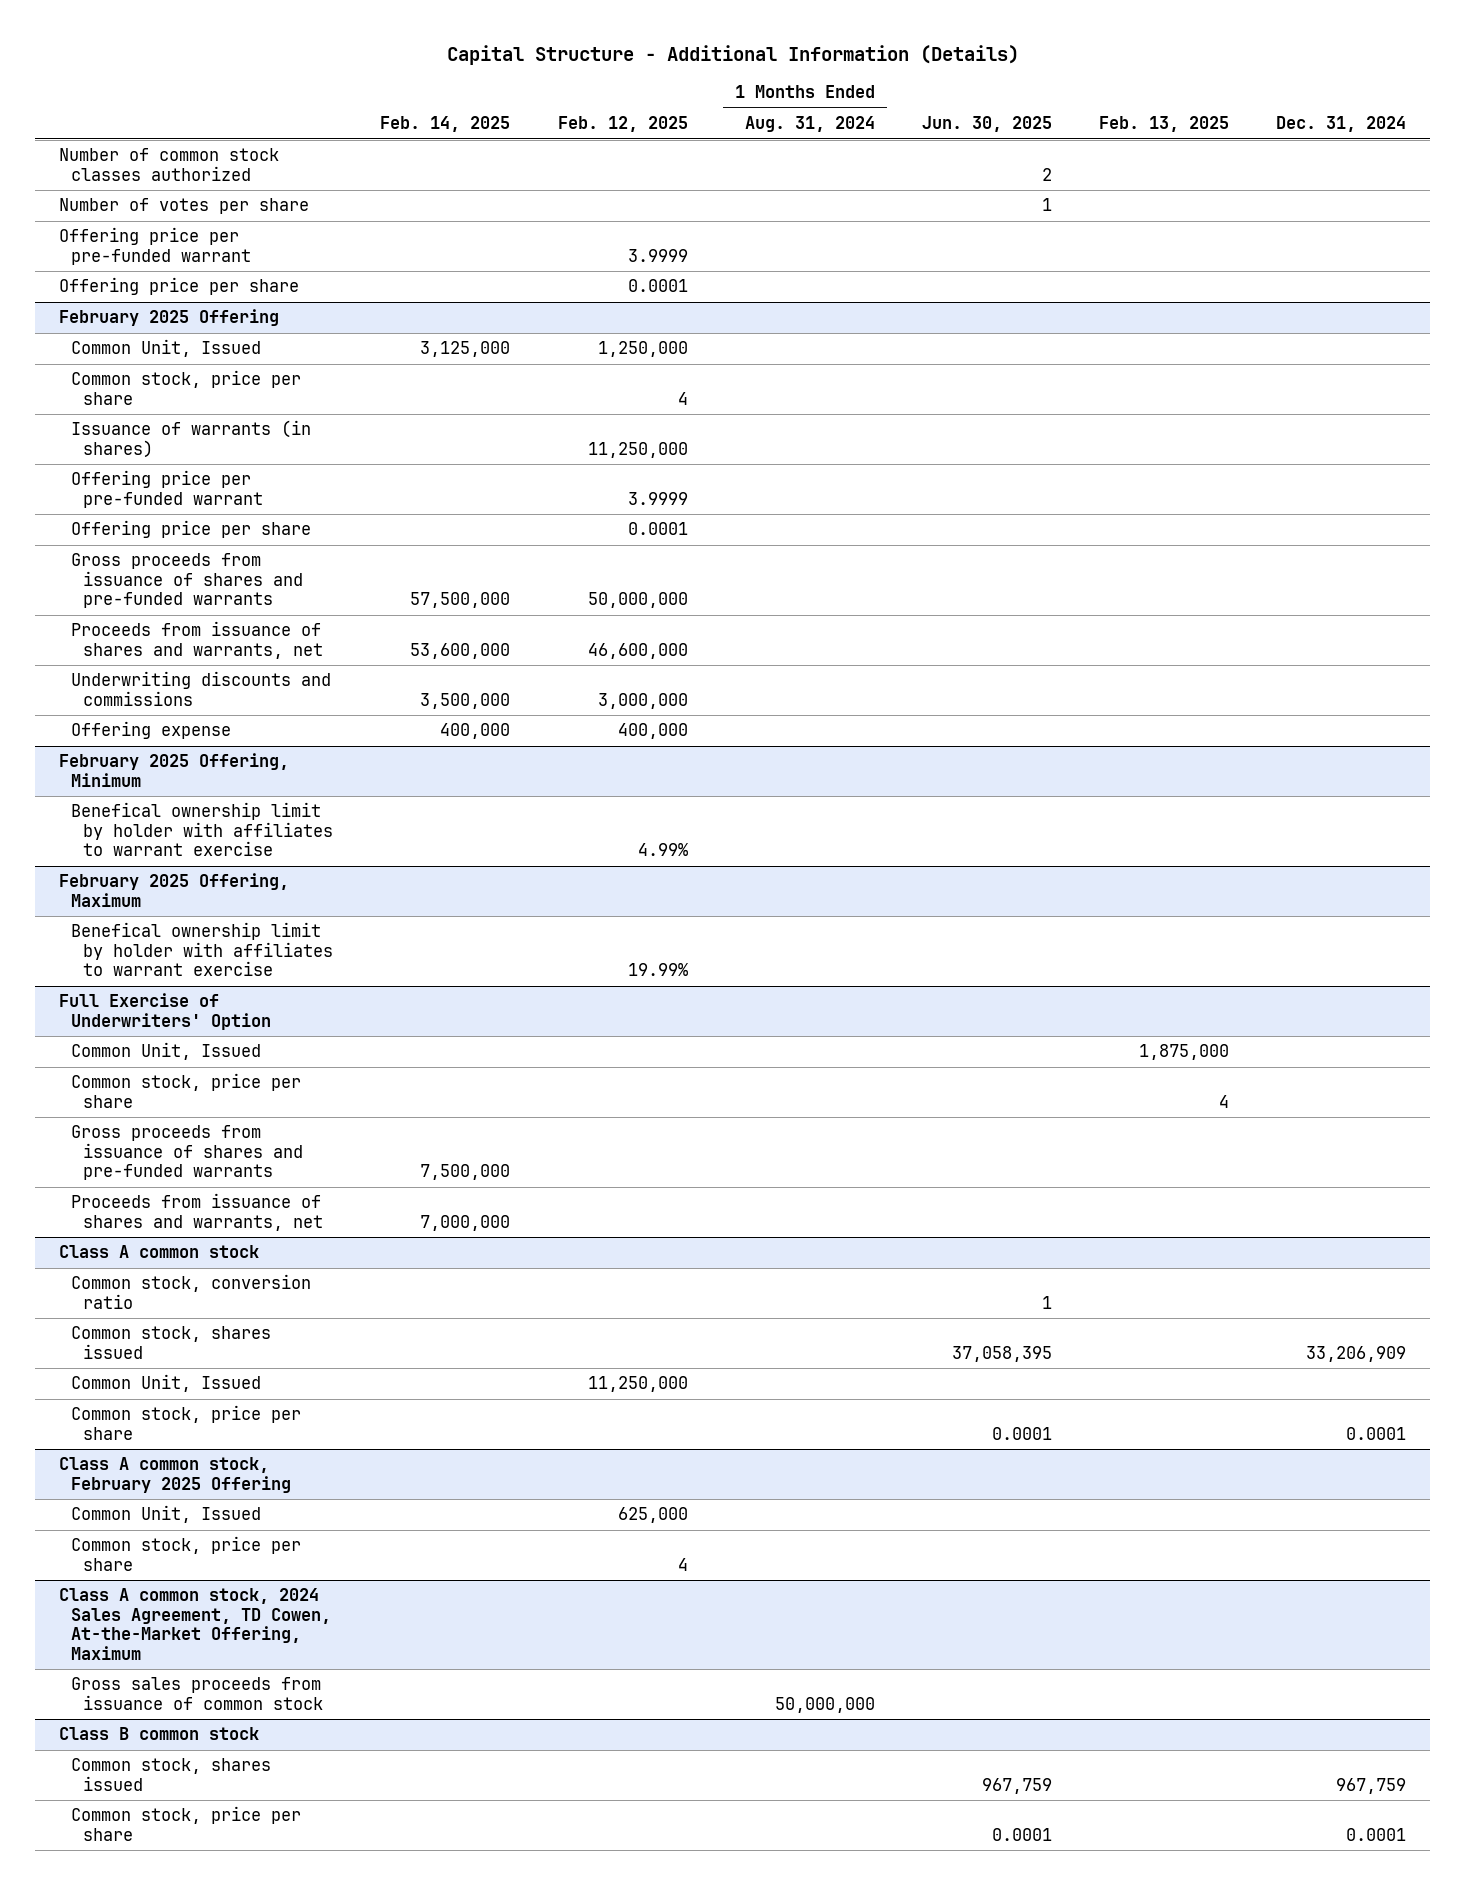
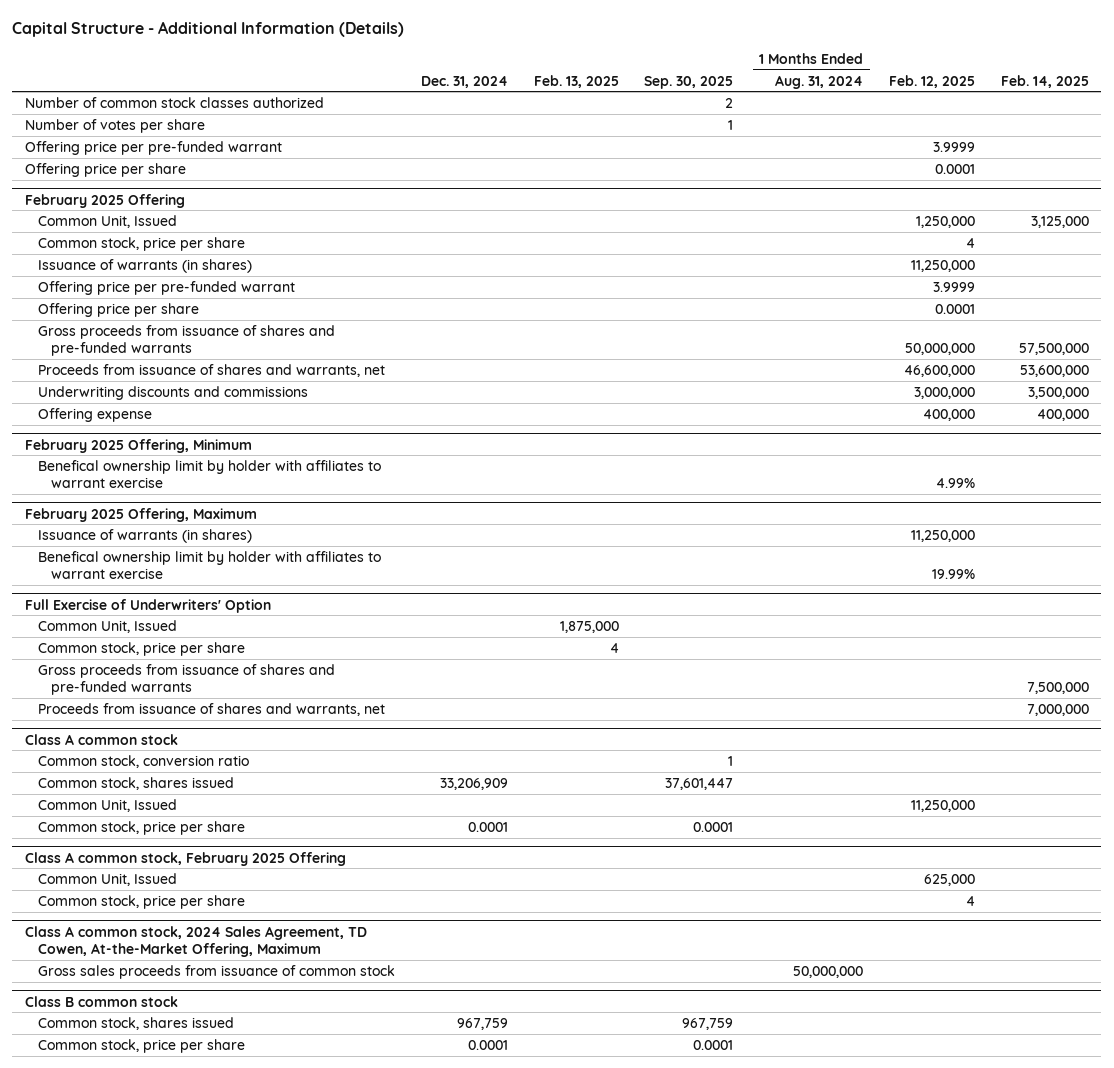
[921,116,1052,133] Jun. 30, 2025 -> none
none -> [644,75,734,89] Sep. 30, 2025
none -> [38,528,253,543] Issuance of warrants (in shares)

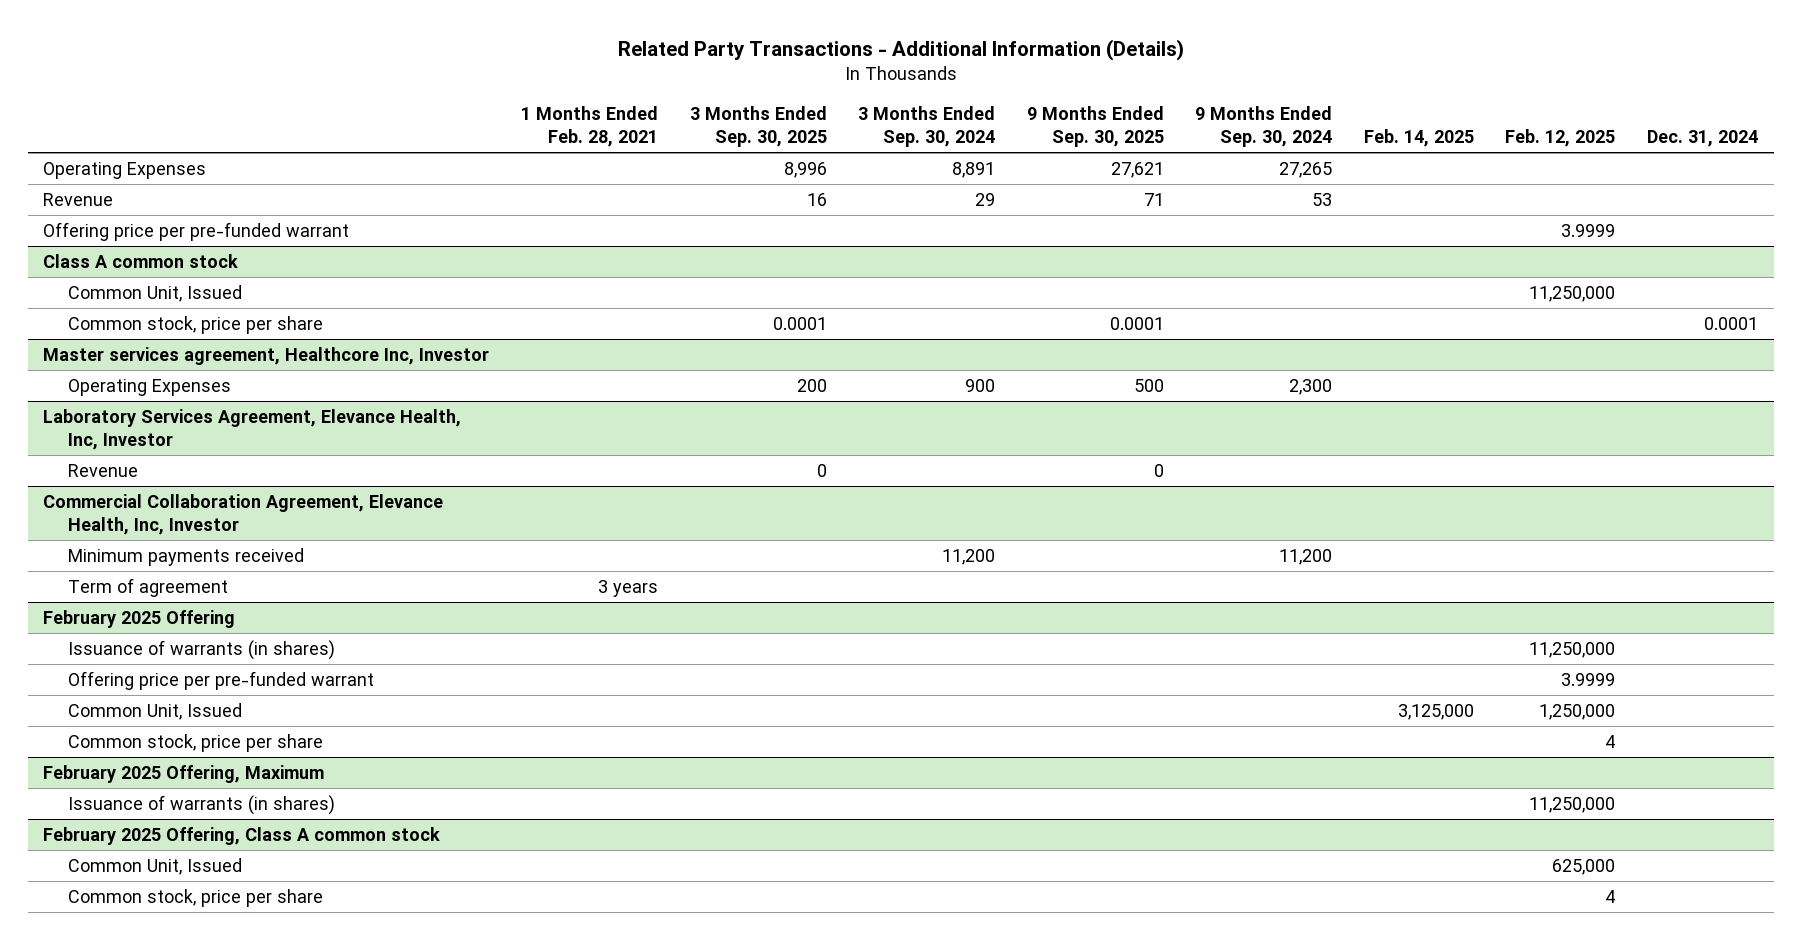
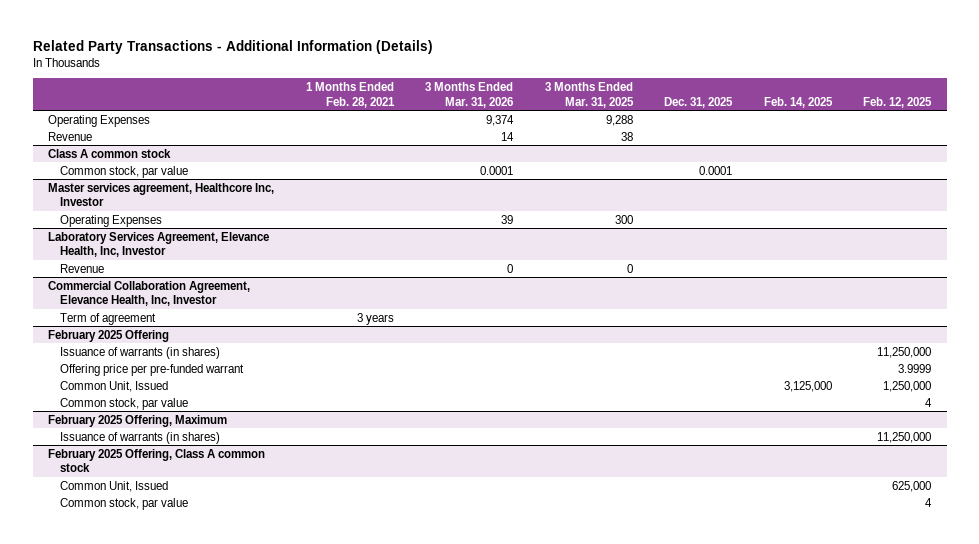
[689,105,827,148] 3 Months Ended Sep. 30, 2025 -> none
[858,105,996,148] 3 Months Ended Sep. 30, 2024 -> none
[1026,105,1164,148] 9 Months Ended Sep. 30, 2025 -> none
[1195,105,1333,148] 9 Months Ended Sep. 30, 2024 -> none
[1647,130,1759,148] Dec. 31, 2024 -> none
none -> [425,82,514,108] 3 Months Ended Mar. 31, 2026
none -> [544,82,634,108] 3 Months Ended Mar. 31, 2025
none -> [664,96,734,108] Dec. 31, 2025
[43,221,350,241] Offering price per pre-funded warrant -> none
[68,284,243,302] Common Unit, Issued -> none
[68,315,324,334] Common stock, price per share -> [59,165,188,178] Common stock, par value
[68,547,305,566] Minimum payments received -> none
[68,733,324,752] Common stock, price per share -> [59,397,188,410] Common stock, par value
[68,888,324,907] Common stock, price per share -> [59,497,188,510] Common stock, par value

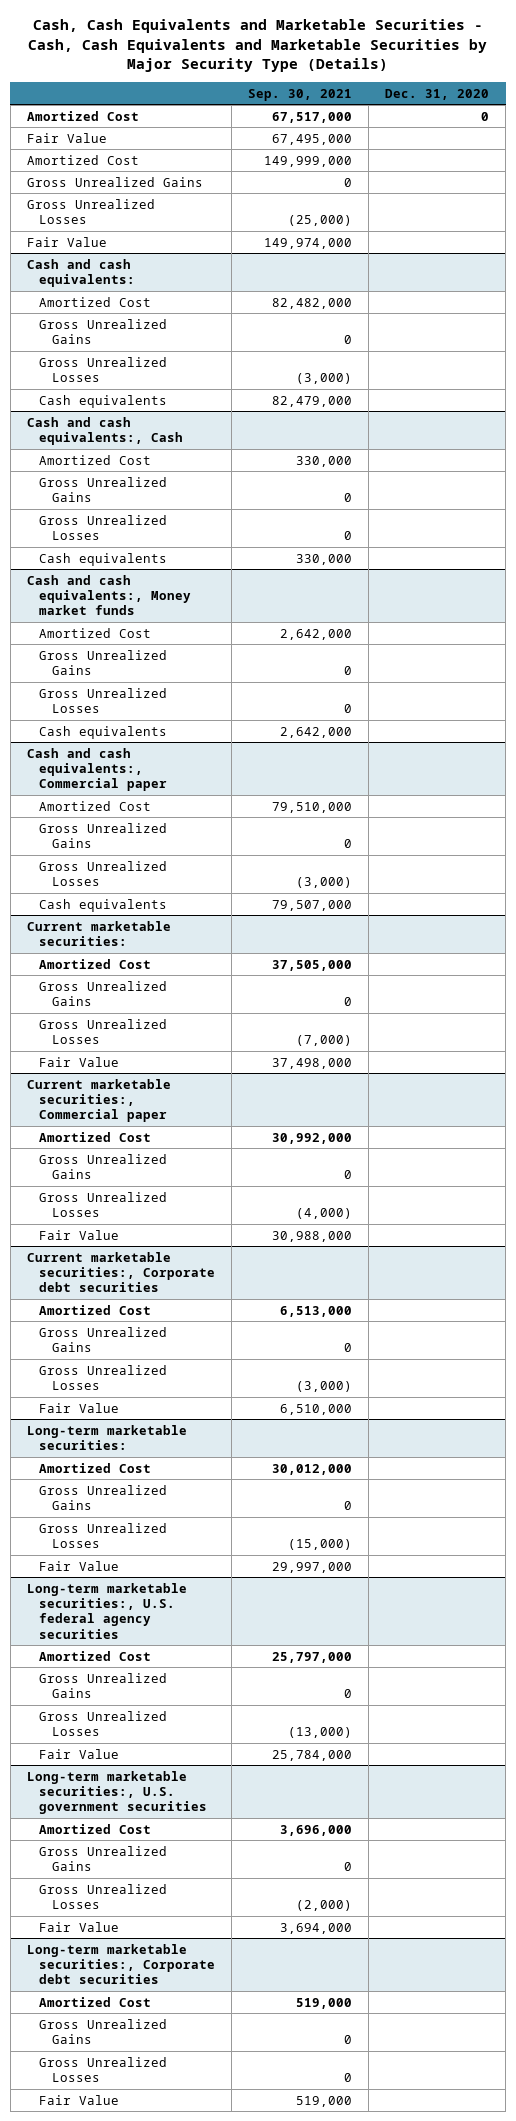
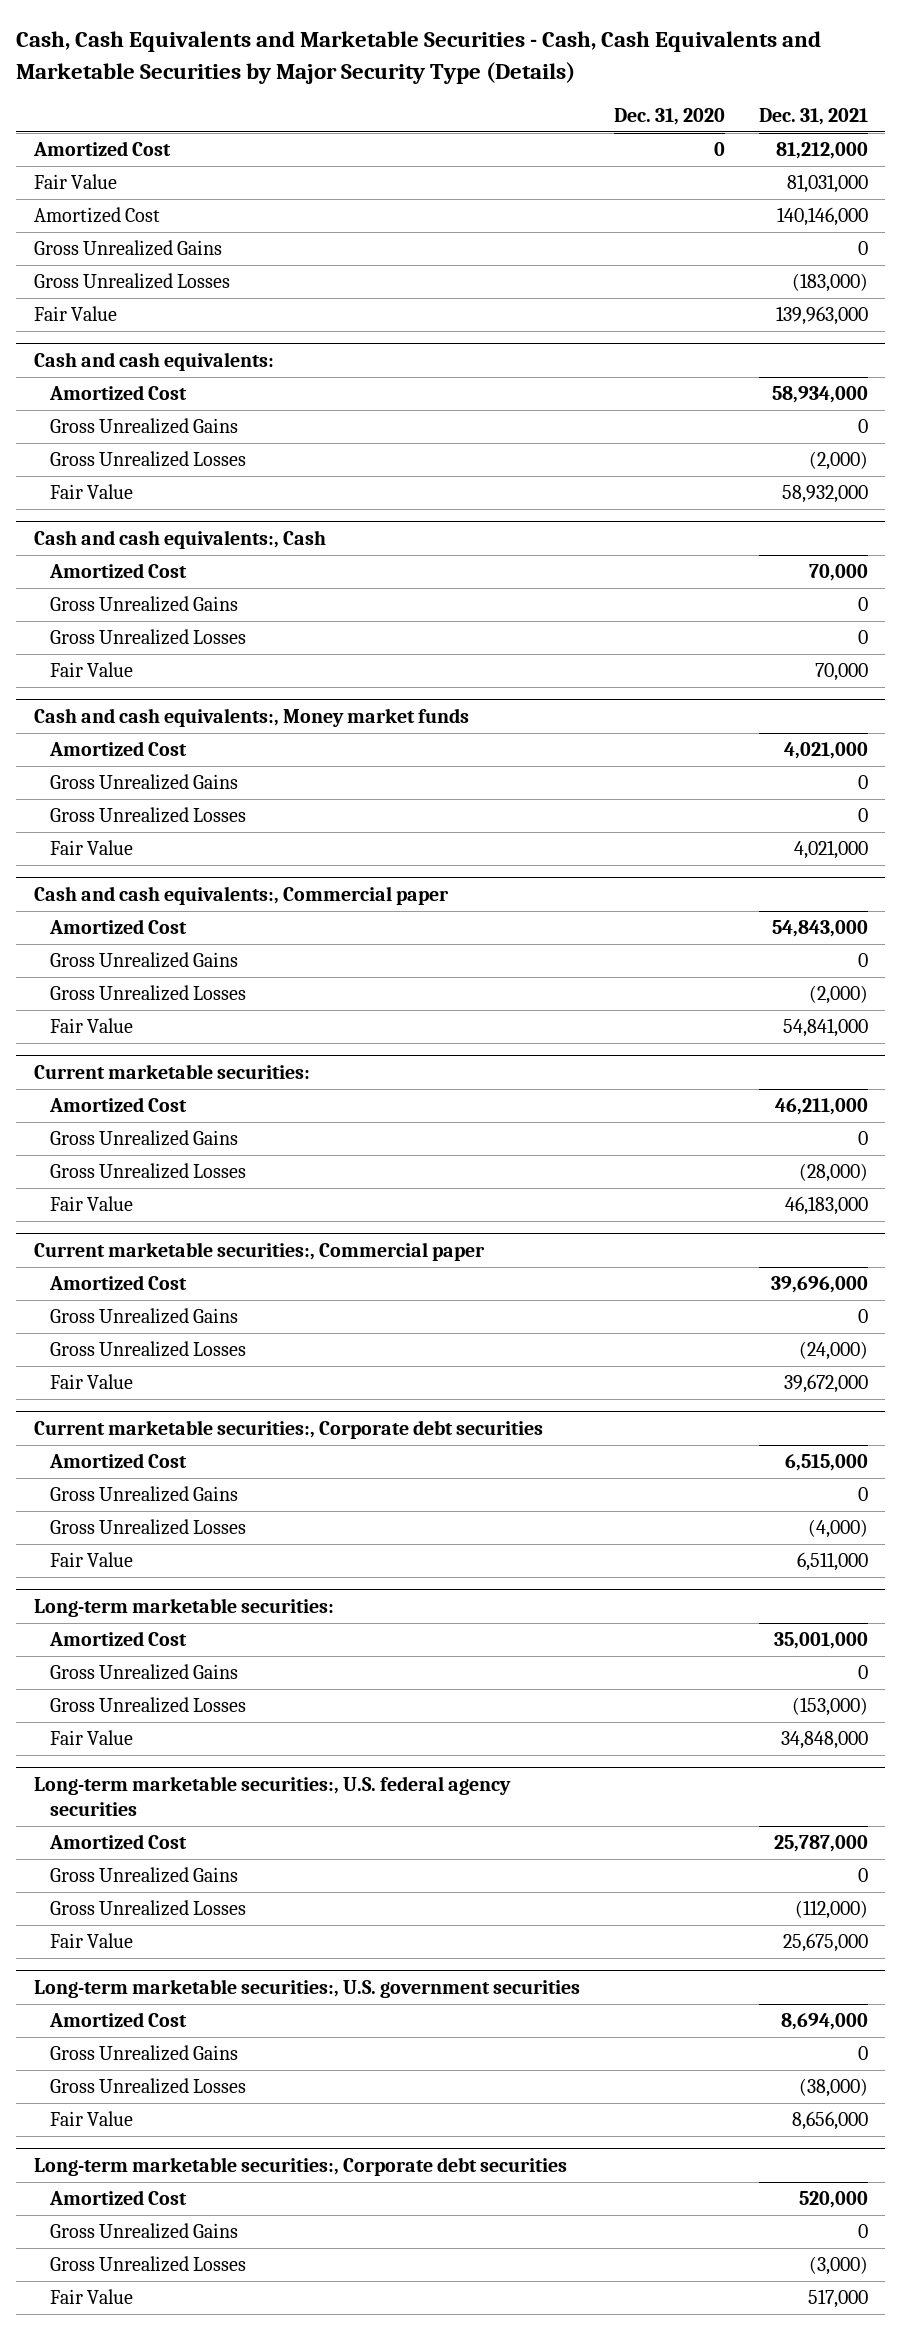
[248,88,353,101] Sep. 30, 2021 -> none
none -> [759,107,869,125] Dec. 31, 2021
[39,394,168,408] Cash equivalents -> [49,484,133,500] Fair Value
[39,552,168,566] Cash equivalents -> [49,662,133,678] Fair Value
[39,725,168,739] Cash equivalents -> [49,840,133,856] Fair Value
[39,898,168,912] Cash equivalents -> [49,1018,133,1034] Fair Value

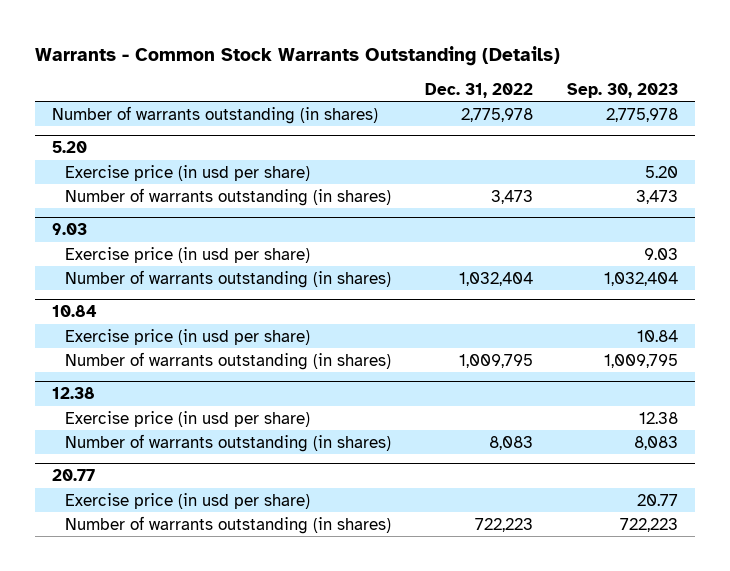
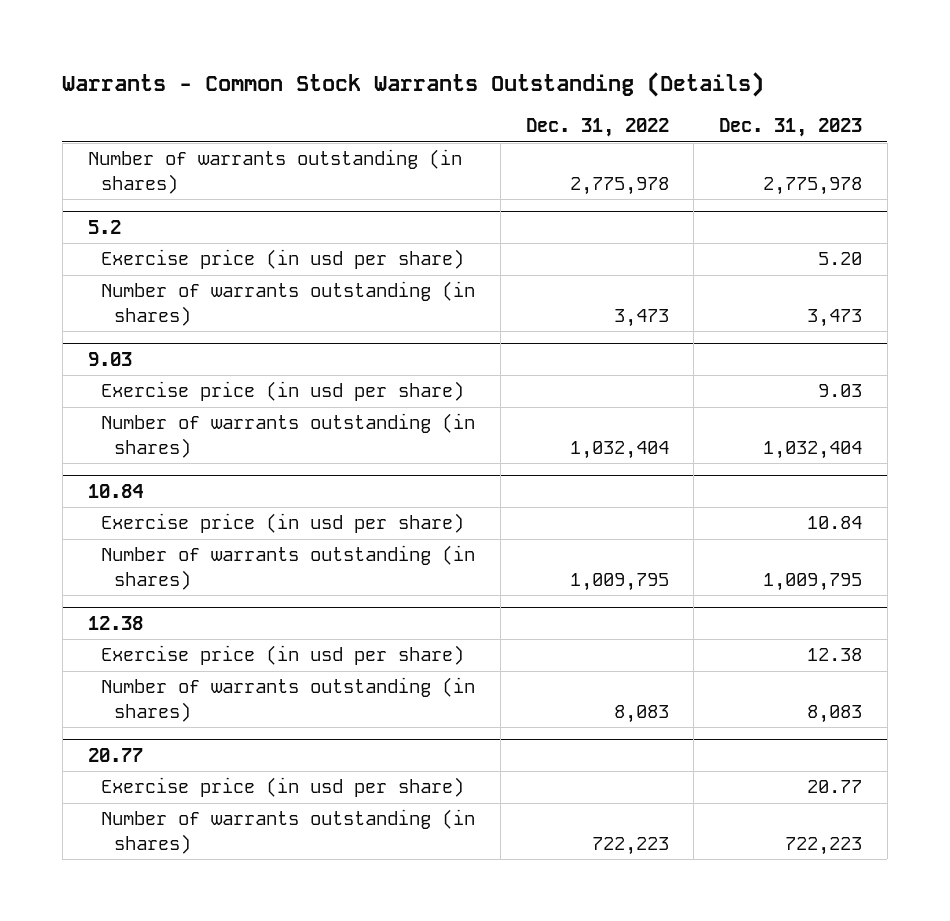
[566,83,678,99] Sep. 30, 2023 -> none
none -> [719,118,863,138] Dec. 31, 2023
[51,141,87,154] 5.20 -> [87,219,121,234] 5.2

